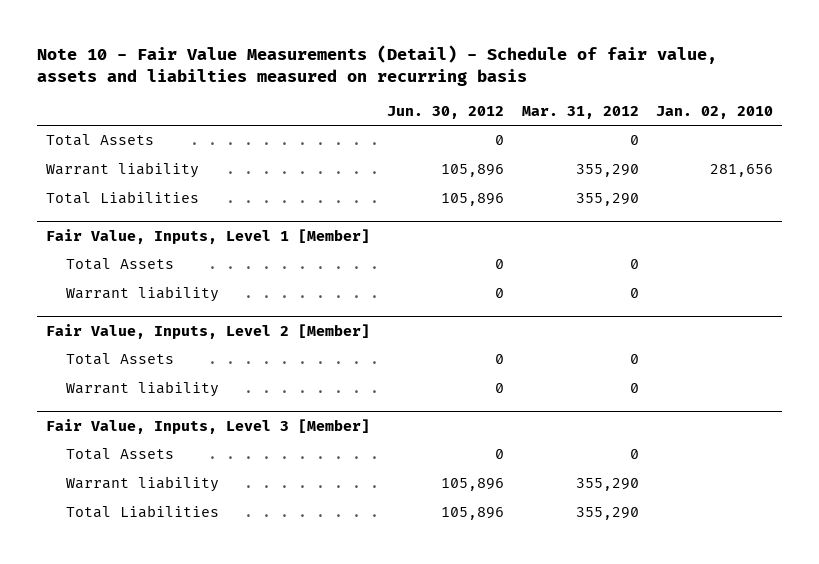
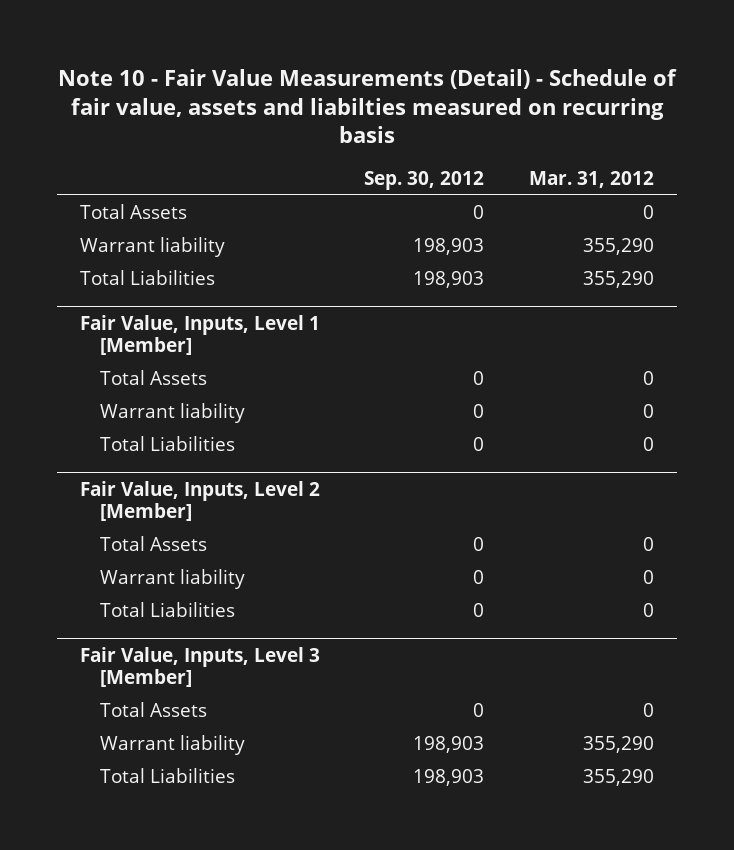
[387,106,505,120] Jun. 30, 2012 -> none
[656,106,774,120] Jan. 02, 2010 -> none
none -> [364,170,485,190] Sep. 30, 2012
none -> [100,436,236,452] Total Liabilities
none -> [100,602,236,618] Total Liabilities

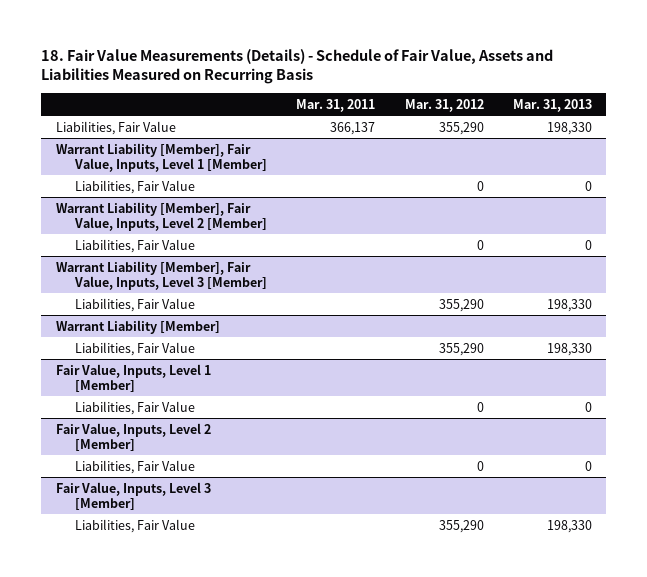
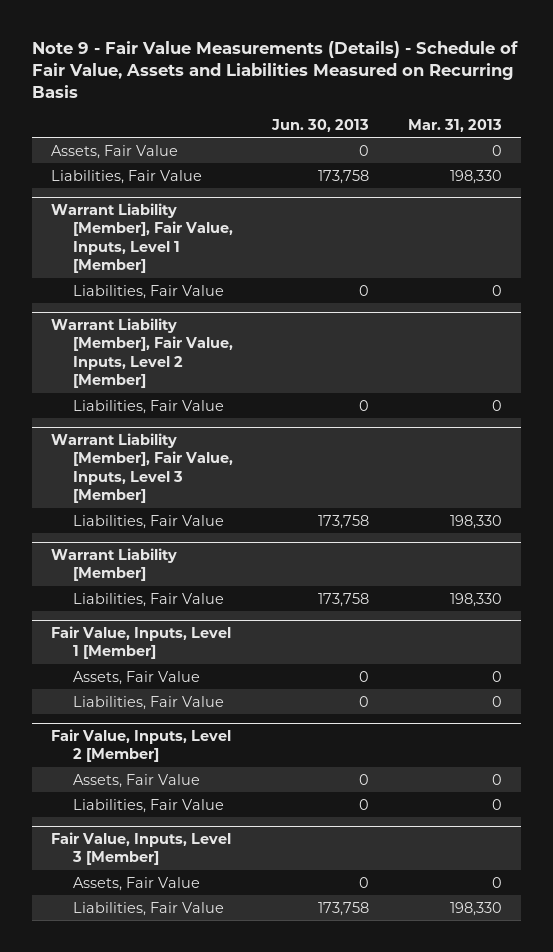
[40,48,553,85] 18. Fair Value Measurements (Details) - Schedule of Fair Value, Assets and Liabilities Measured on Recurring Basis -> [31,40,518,98] Note 9 - Fair Value Measurements (Details) - Schedule of Fair Value, Assets and Liabilities Measured on Recurring Basis
[296,98,376,112] Mar. 31, 2011 -> none
[404,98,484,112] Mar. 31, 2012 -> none
none -> [270,118,369,132] Jun. 30, 2013
none -> [50,144,178,159] Assets, Fair Value
none -> [73,670,201,685] Assets, Fair Value
none -> [73,773,201,788] Assets, Fair Value
none -> [73,876,201,891] Assets, Fair Value

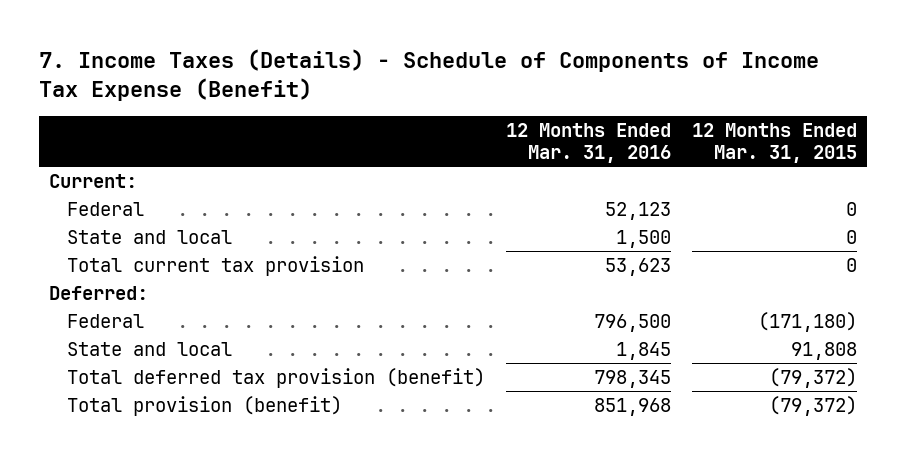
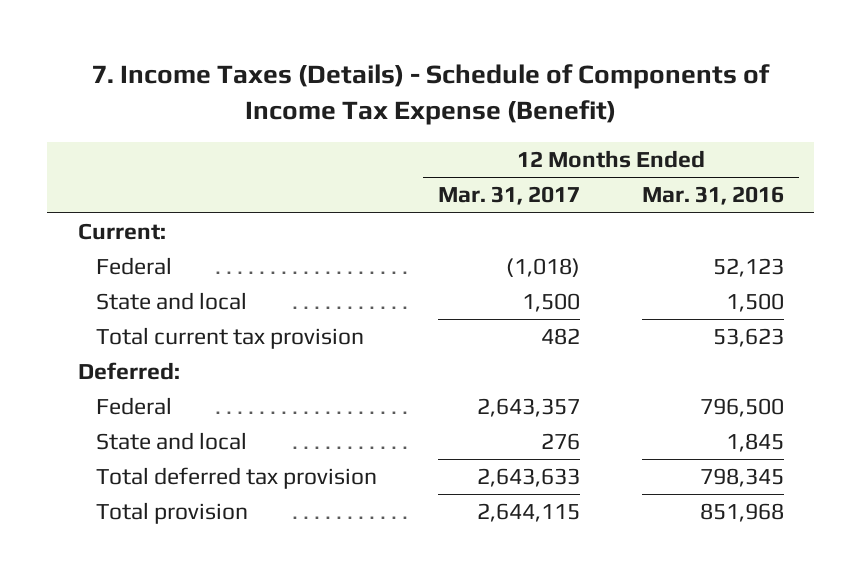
[692,122,858,164] 12 Months Ended Mar. 31, 2015 -> none
none -> [438,186,581,206] Mar. 31, 2017
[67,367,486,388] Total deferred tax provision (benefit) -> [96,467,378,490] Total deferred tax provision
[67,395,343,416] Total provision (benefit) -> [96,502,249,525] Total provision

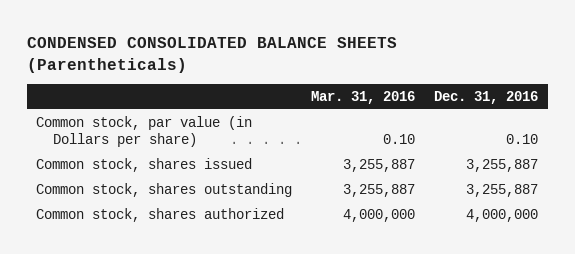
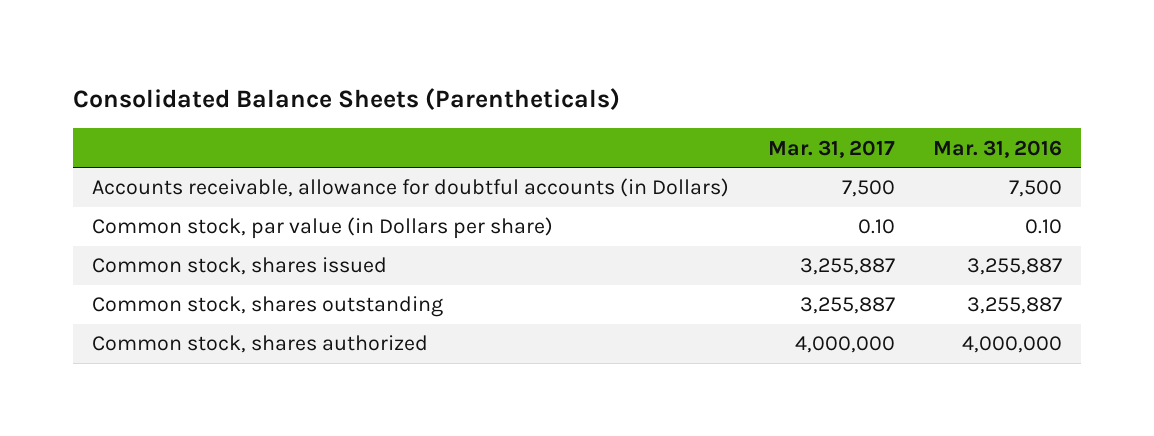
[26,37,397,73] CONDENSED CONSOLIDATED BALANCE SHEETS (Parentheticals) -> [72,87,620,110] Consolidated Balance Sheets (Parentheticals)
[434,90,539,104] Dec. 31, 2016 -> none
none -> [767,139,895,158] Mar. 31, 2017
none -> [92,178,730,198] Accounts receivable, allowance for doubtful accounts (in Dollars)

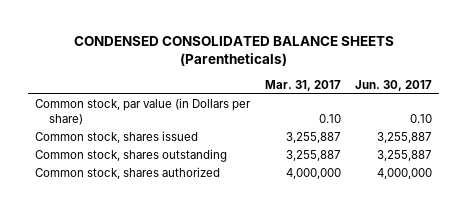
[72,87,620,110] Consolidated Balance Sheets (Parentheticals) -> [73,35,394,66] CONDENSED CONSOLIDATED BALANCE SHEETS (Parentheticals)
[933,139,1063,158] Mar. 31, 2016 -> none
none -> [355,79,433,91] Jun. 30, 2017
[92,178,730,198] Accounts receivable, allowance for doubtful accounts (in Dollars) -> none

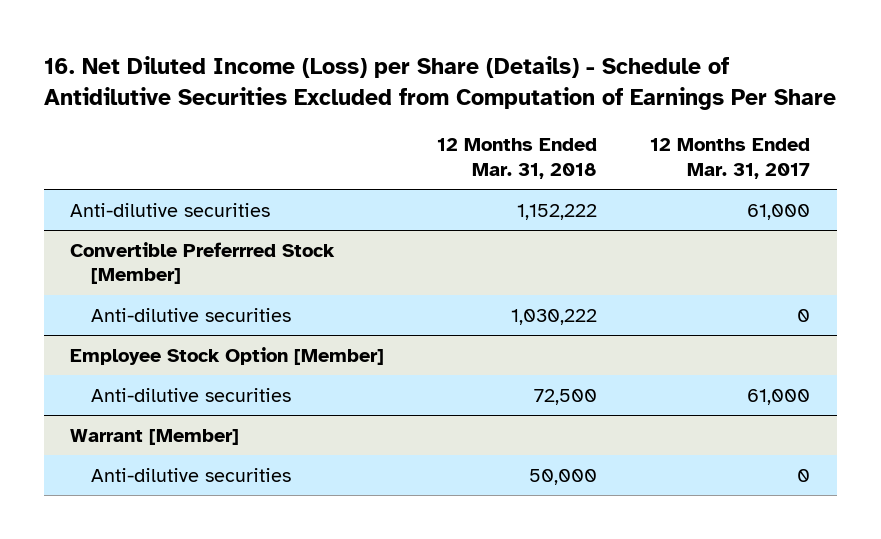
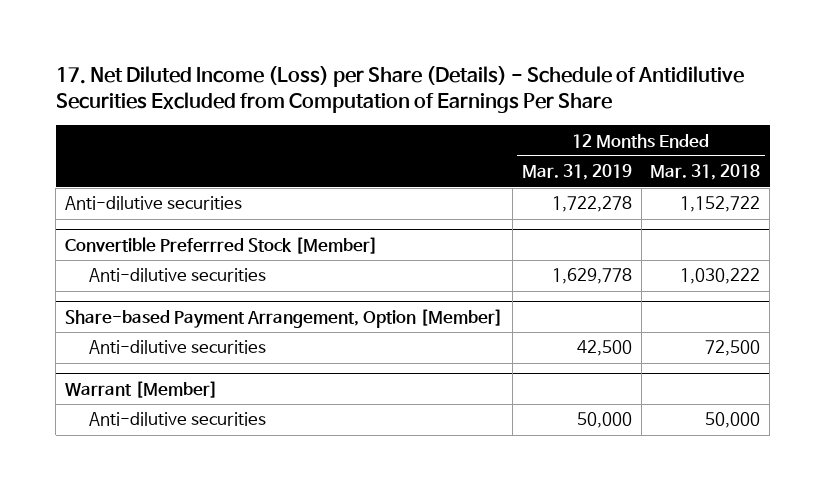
[43,56,836,111] 16. Net Diluted Income (Loss) per Share (Details) - Schedule of Antidilutive Securities Excluded from Computation of Earnings Per Share -> [55,66,744,114] 17. Net Diluted Income (Loss) per Share (Details) - Schedule of Antidilutive Securities Excluded from Computation of Earnings Per Share
[650,138,811,180] 12 Months Ended Mar. 31, 2017 -> none
none -> [521,164,632,181] Mar. 31, 2019
[517,203,598,220] 1,152,222 -> [680,196,761,213] 1,152,722
[70,346,385,365] Employee Stock Option [Member] -> [65,308,504,328] Share-based Payment Arrangement, Option [Member]

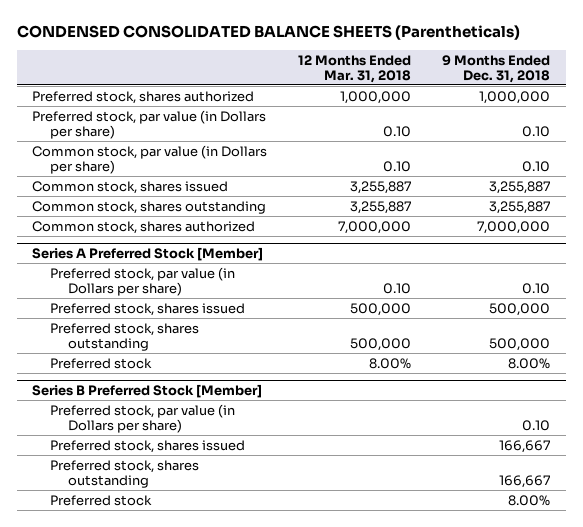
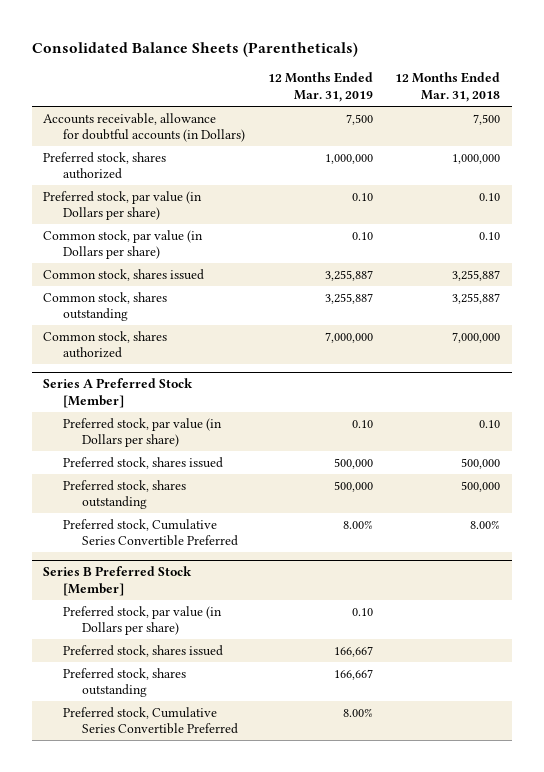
[16,24,520,40] CONDENSED CONSOLIDATED BALANCE SHEETS (Parentheticals) -> [31,41,358,57] Consolidated Balance Sheets (Parentheticals)
[442,54,551,83] 9 Months Ended Dec. 31, 2018 -> none
none -> [267,72,373,102] 12 Months Ended Mar. 31, 2019
none -> [43,112,245,143] Accounts receivable, allowance for doubtful accounts (in Dollars)
[50,357,153,369] Preferred stock -> [62,518,239,547] Preferred stock, Cumulative Series Convertible Preferred
[50,494,153,506] Preferred stock -> [62,706,239,735] Preferred stock, Cumulative Series Convertible Preferred

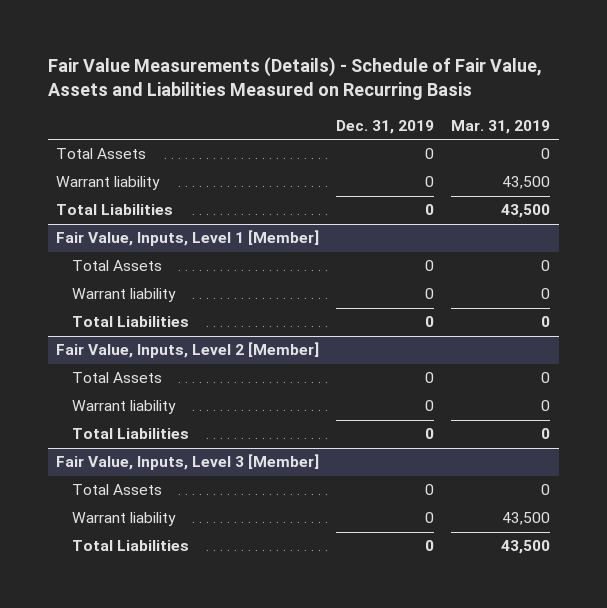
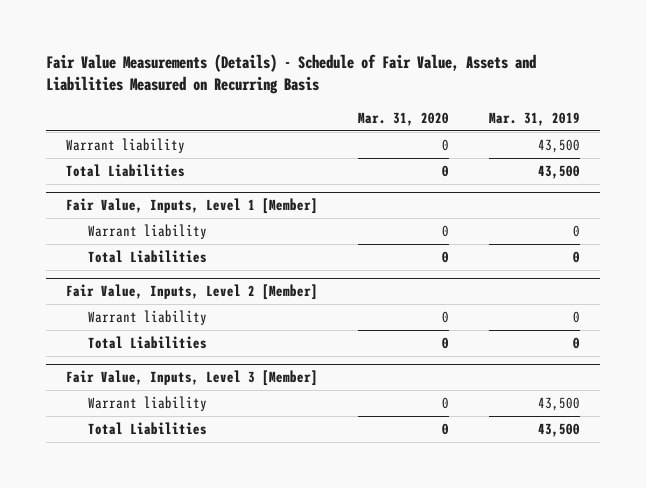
[336,119,435,134] Dec. 31, 2019 -> none
none -> [357,111,449,126] Mar. 31, 2020
[56,148,147,160] Total Assets -> none
[71,260,162,272] Total Assets -> none
[71,372,162,384] Total Assets -> none
[71,484,162,496] Total Assets -> none

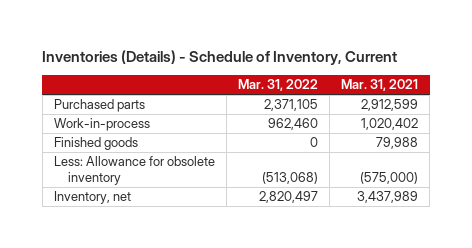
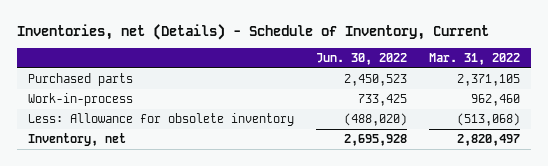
[42,50,398,66] Inventories (Details) - Schedule of Inventory, Current -> [16,23,489,40] Inventories, net (Details) - Schedule of Inventory, Current
[341,79,419,92] Mar. 31, 2021 -> none
none -> [315,53,407,66] Jun. 30, 2022
[53,137,138,151] Finished goods -> none

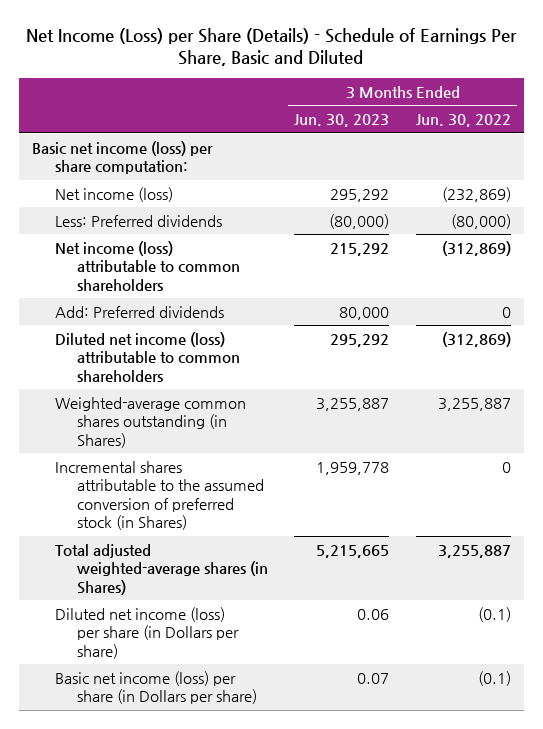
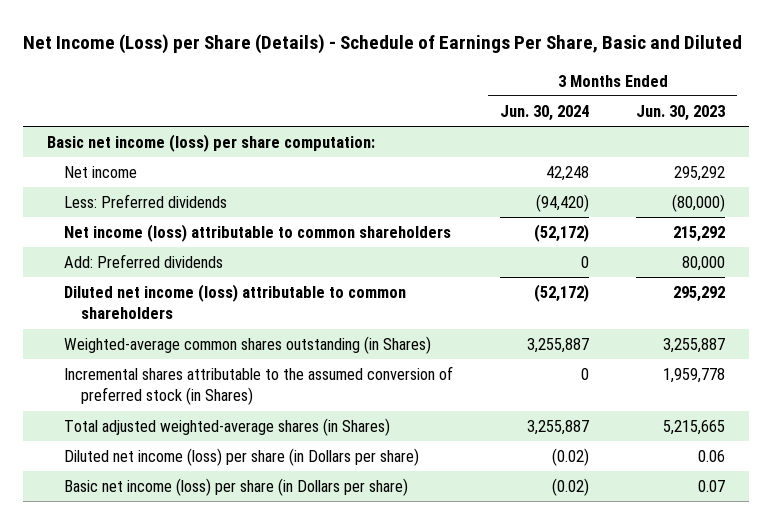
[415,113,511,127] Jun. 30, 2022 -> none
none -> [500,105,590,122] Jun. 30, 2024
[54,186,173,202] Net income (loss) -> [63,166,137,179] Net income

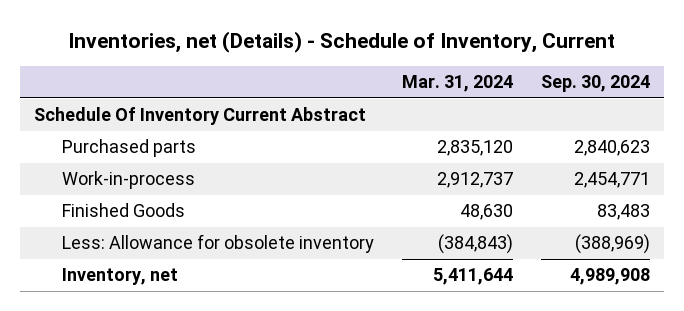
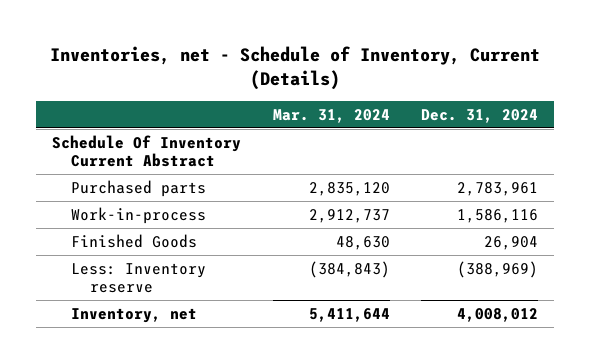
[67,30,615,53] Inventories, net (Details) - Schedule of Inventory, Current -> [50,45,541,91] Inventories, net - Schedule of Inventory, Current (Details)
[540,75,650,93] Sep. 30, 2024 -> none
none -> [421,108,539,123] Dec. 31, 2024
[61,234,374,254] Less: Allowance for obsolete inventory -> [71,262,207,294] Less: Inventory reserve

